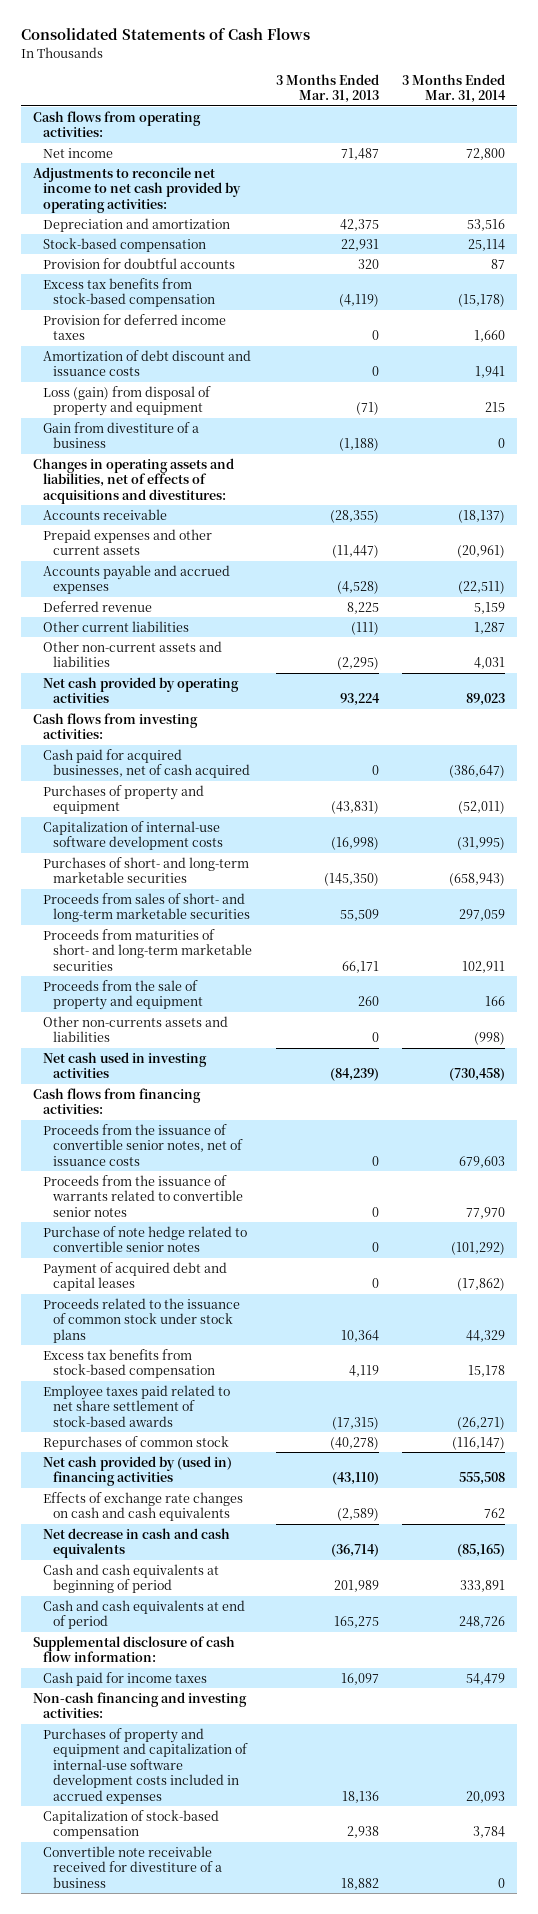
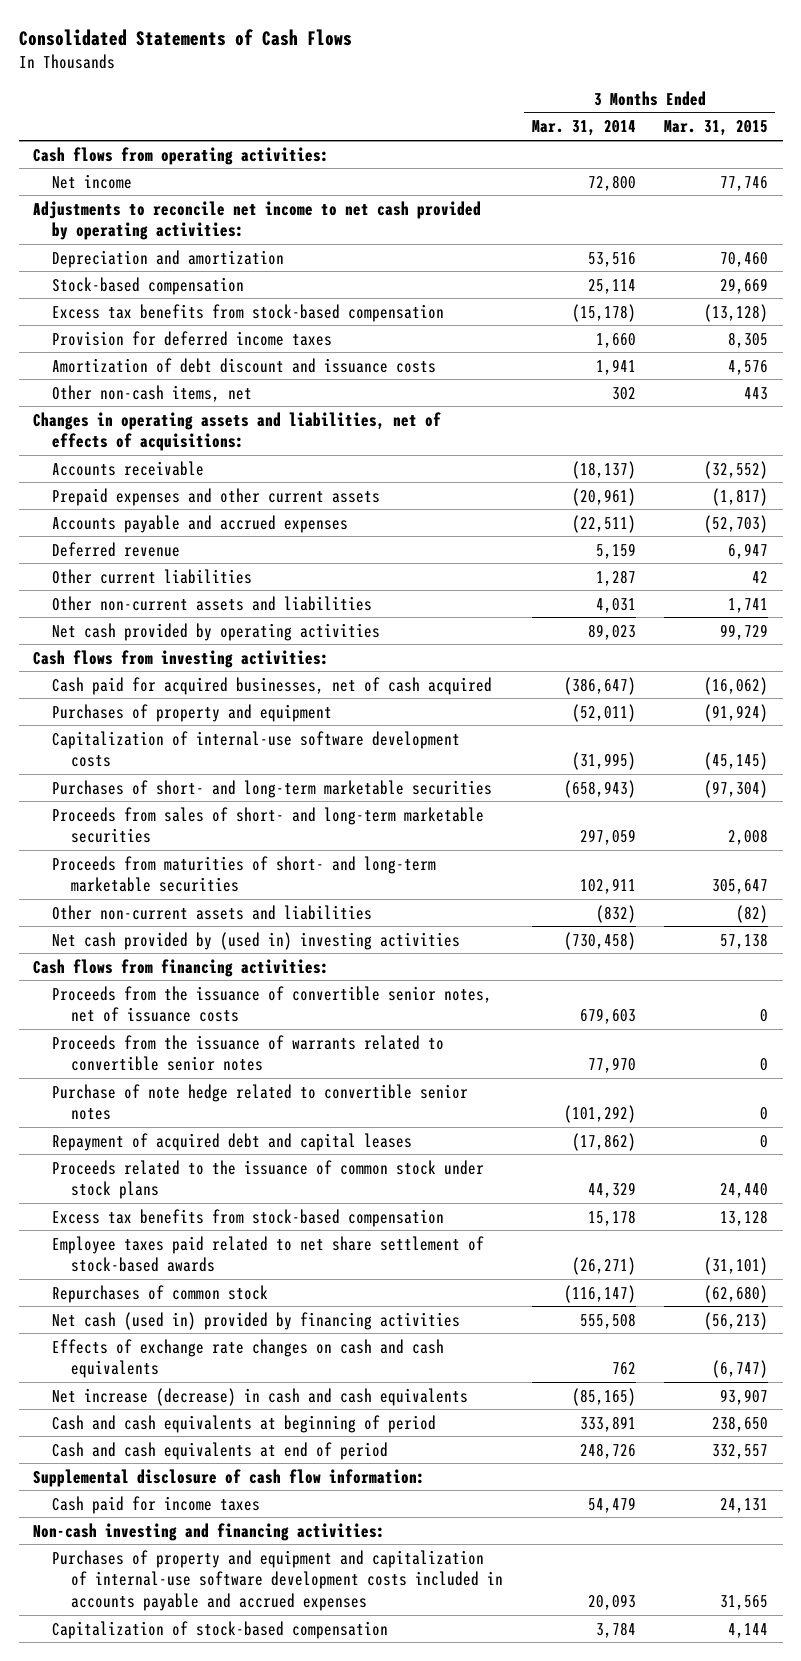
[275,73,379,104] 3 Months Ended Mar. 31, 2013 -> none
none -> [664,120,769,137] Mar. 31, 2015
[42,257,235,269] Provision for doubtful accounts -> none
[42,385,211,417] Loss (gain) from disposal of property and equipment -> none
[42,421,199,449] Gain from divestiture of a business -> none
none -> [51,384,252,402] Other non-cash items, net
[32,457,234,504] Changes in operating assets and liabilities, net of effects of acquisitions and divestitures: -> [33,411,442,452] Changes in operating assets and liabilities, net of effects of acquisitions:
[42,979,204,1011] Proceeds from the sale of property and equipment -> none
[42,1015,228,1043] Other non-currents assets and liabilities -> [51,904,372,920] Other non-current assets and liabilities
[474,1032,506,1046] (998) -> [595,904,636,923] (832)
[42,1051,207,1079] Net cash used in investing activities -> [51,931,460,950] Net cash provided by (used in) investing activities
[42,1261,227,1292] Payment of acquired debt and capital leases -> [51,1132,412,1151] Repayment of acquired debt and capital leases
[42,1455,232,1487] Net cash provided by (used in) financing activities -> [51,1311,460,1330] Net cash (used in) provided by financing activities
[42,1527,230,1559] Net decrease in cash and cash equivalents -> [51,1387,468,1406] Net increase (decrease) in cash and cash equivalents
[32,1691,247,1719] Non-cash financing and investing activities: -> [33,1522,386,1541] Non-cash investing and financing activities:
[42,1727,249,1805] Purchases of property and equipment and capitalization of internal-use software development costs included in accrued expenses -> [51,1549,503,1612] Purchases of property and equipment and capitalization of internal-use software development costs included in accounts payable and accrued expenses
[42,1845,223,1888] Convertible note receivable received for divestiture of a business -> none

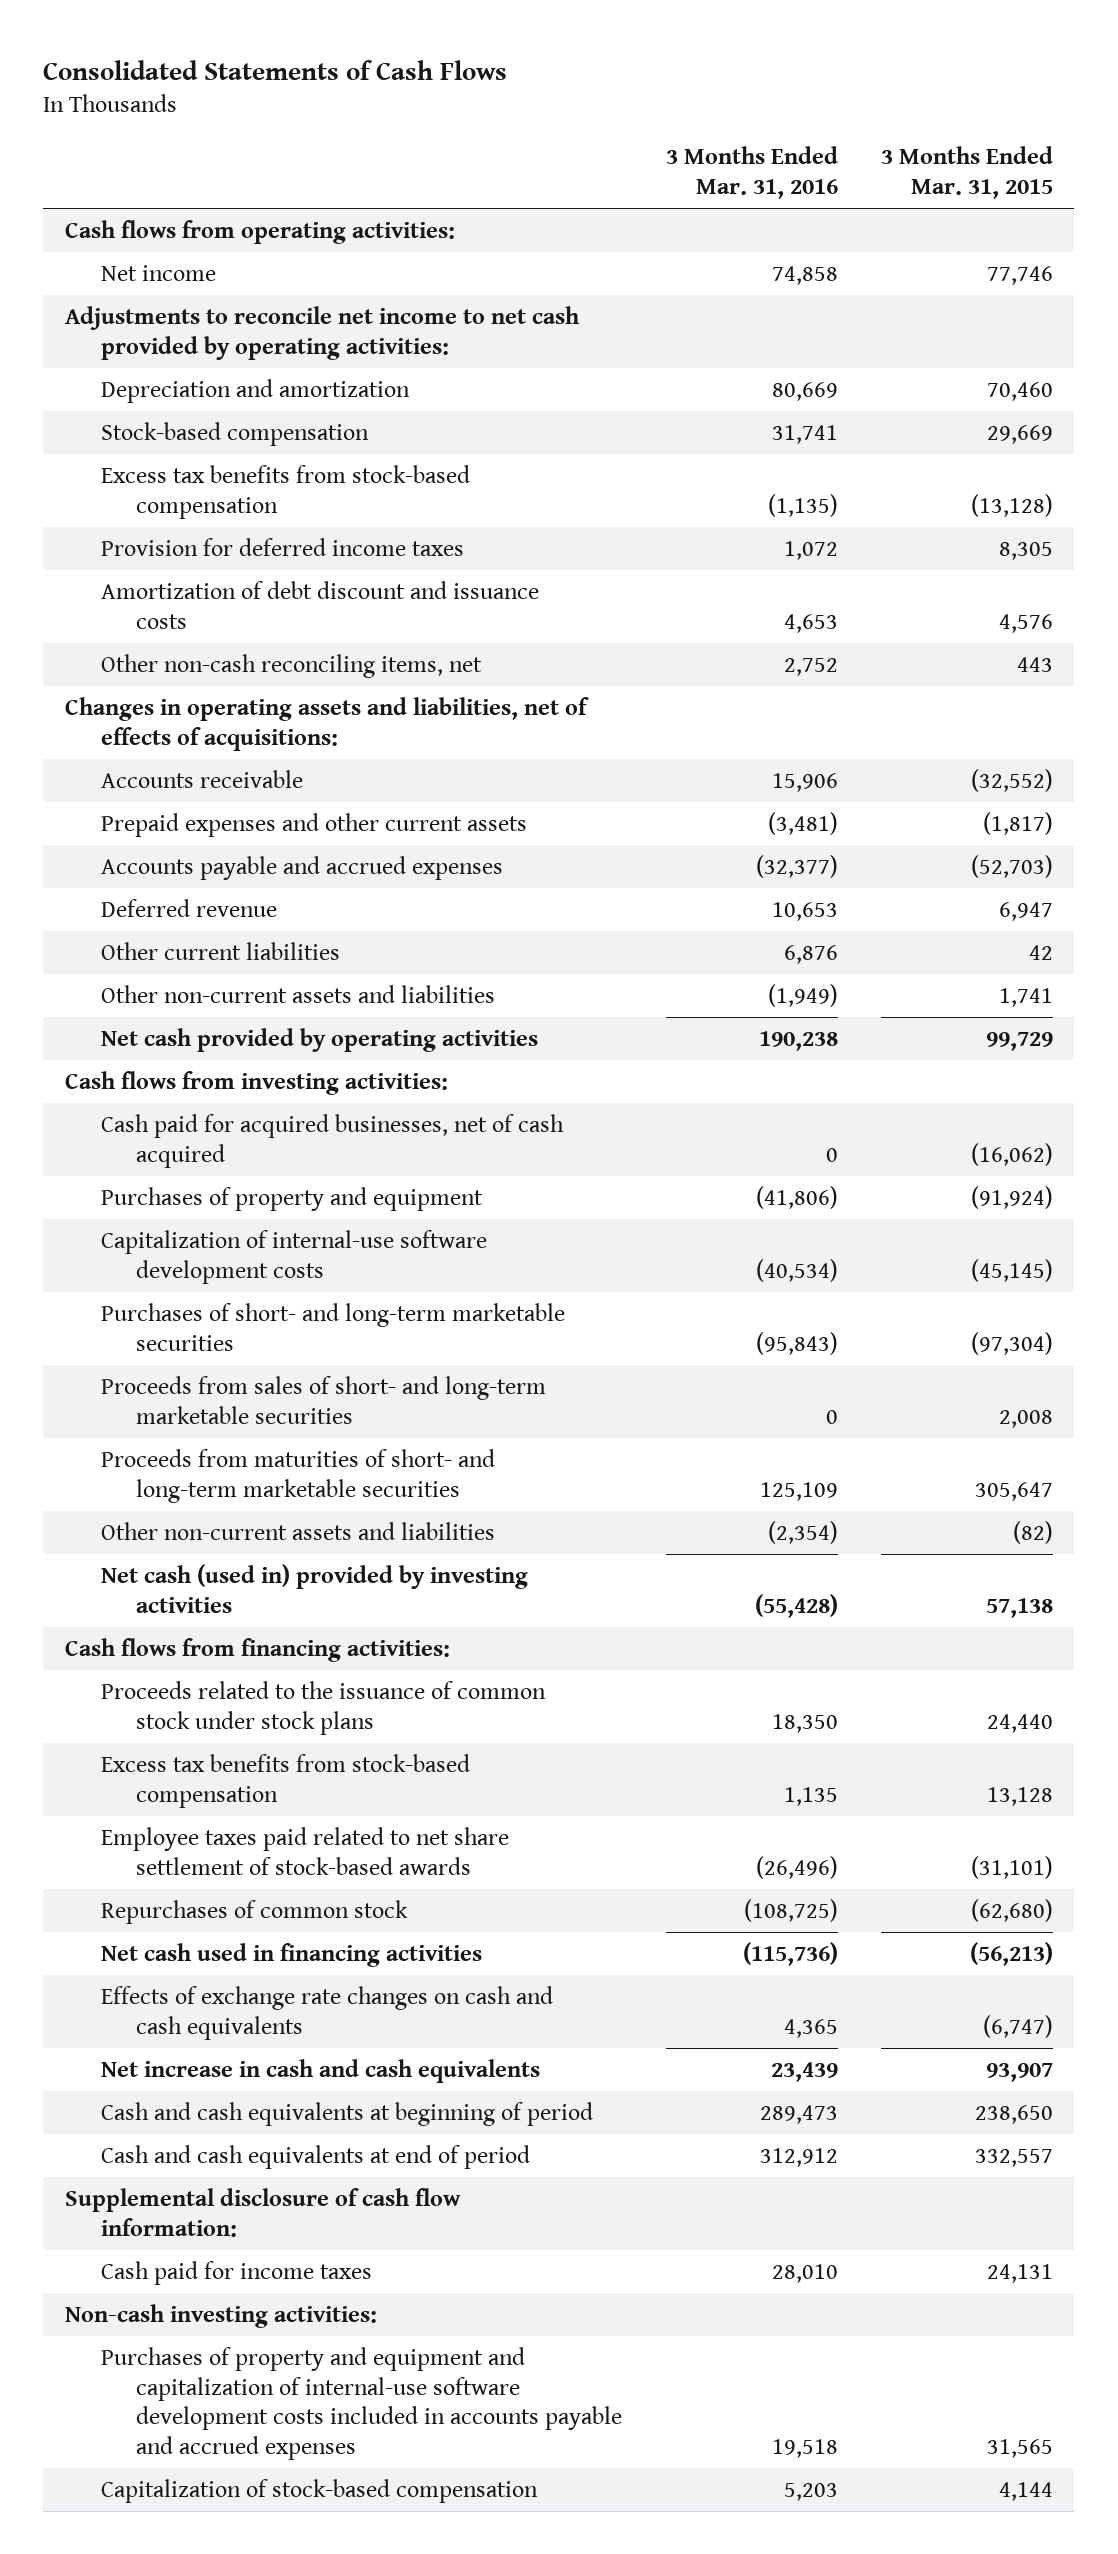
[531,120,636,137] Mar. 31, 2014 -> none
none -> [665,146,838,199] 3 Months Ended Mar. 31, 2016
[51,384,252,402] Other non-cash items, net -> [100,653,482,678] Other non-cash reconciling items, net
[51,931,460,950] Net cash provided by (used in) investing activities -> [100,1563,528,1613] Net cash (used in) provided by investing activities
[51,985,492,1023] Proceeds from the issuance of convertible senior notes, net of issuance costs -> none
[51,1034,444,1072] Proceeds from the issuance of warrants related to convertible senior notes -> none
[51,1083,468,1121] Purchase of note hedge related to convertible senior notes -> none
[51,1132,412,1151] Repayment of acquired debt and capital leases -> none
[51,1311,460,1330] Net cash (used in) provided by financing activities -> [100,1942,482,1967] Net cash used in financing activities
[51,1387,468,1406] Net increase (decrease) in cash and cash equivalents -> [100,2058,540,2083] Net increase in cash and cash equivalents
[33,1522,386,1541] Non-cash investing and financing activities: -> [64,2303,377,2328] Non-cash investing activities:

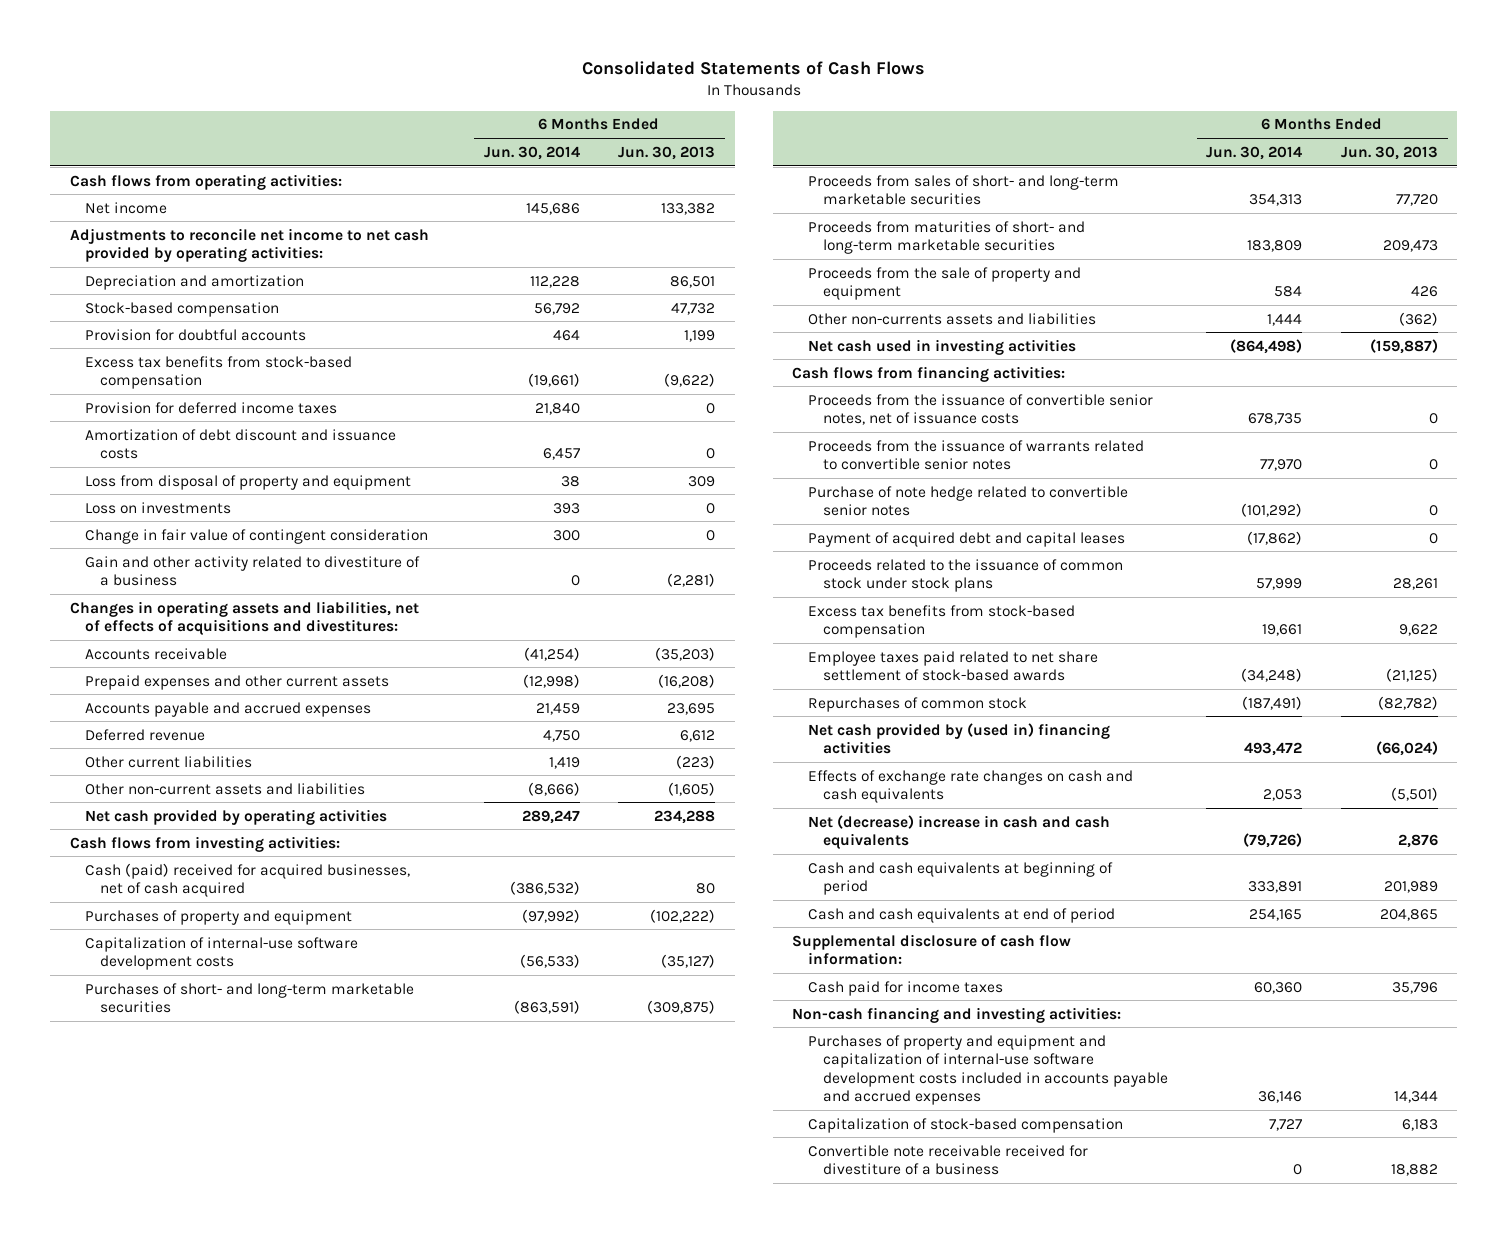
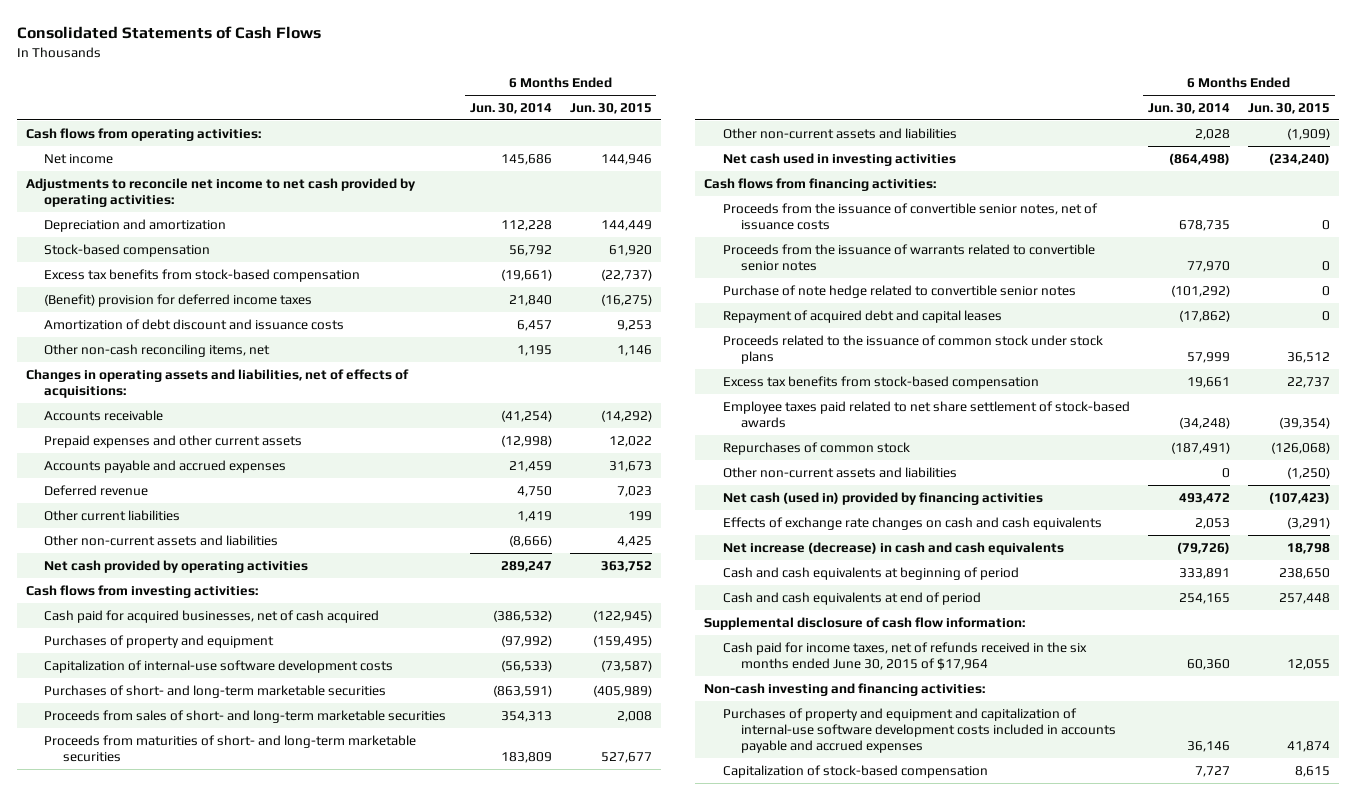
[618,145,716,160] Jun. 30, 2013 -> none
none -> [569,103,652,115] Jun. 30, 2015
[84,328,306,341] Provision for doubtful accounts -> none
[84,401,337,414] Provision for deferred income taxes -> [44,293,313,307] (Benefit) provision for deferred income taxes
[84,474,411,490] Loss from disposal of property and equipment -> none
[84,501,231,514] Loss on investments -> none
[84,528,428,544] Change in fair value of contingent consideration -> none
[84,555,420,587] Gain and other activity related to divestiture of a business -> none
none -> [44,343,271,357] Other non-cash reconciling items, net
[69,600,419,636] Changes in operating assets and liabilities, net of effects of acquisitions and divestitures: -> [26,368,410,398] Changes in operating assets and liabilities, net of effects of acquisitions:
[84,862,410,898] Cash (paid) received for acquired businesses, net of cash acquired -> [44,609,380,623] Cash paid for acquired businesses, net of cash acquired
[807,266,1081,301] Proceeds from the sale of property and equipment -> none
[807,312,1096,325] Other non-currents assets and liabilities -> [722,127,957,139] Other non-current assets and liabilities
[1267,313,1303,326] 1,444 -> [1194,128,1230,140] 2,028
[807,531,1125,547] Payment of acquired debt and capital leases -> [722,309,1002,323] Repayment of acquired debt and capital leases
none -> [722,466,957,478] Other non-current assets and liabilities
[807,722,1110,755] Net cash provided by (used in) financing activities -> [722,491,1043,505] Net cash (used in) provided by financing activities
[807,814,1110,850] Net (decrease) increase in cash and cash equivalents -> [722,541,1064,555] Net increase (decrease) in cash and cash equivalents
[807,980,1003,996] Cash paid for income taxes -> [722,641,1087,670] Cash paid for income taxes, net of refunds received in the six months ended June 30, 2015 of $17,964
[792,1006,1122,1023] Non-cash financing and investing activities: -> [704,682,986,696] Non-cash investing and financing activities:
[807,1144,1088,1176] Convertible note receivable received for divestiture of a business -> none

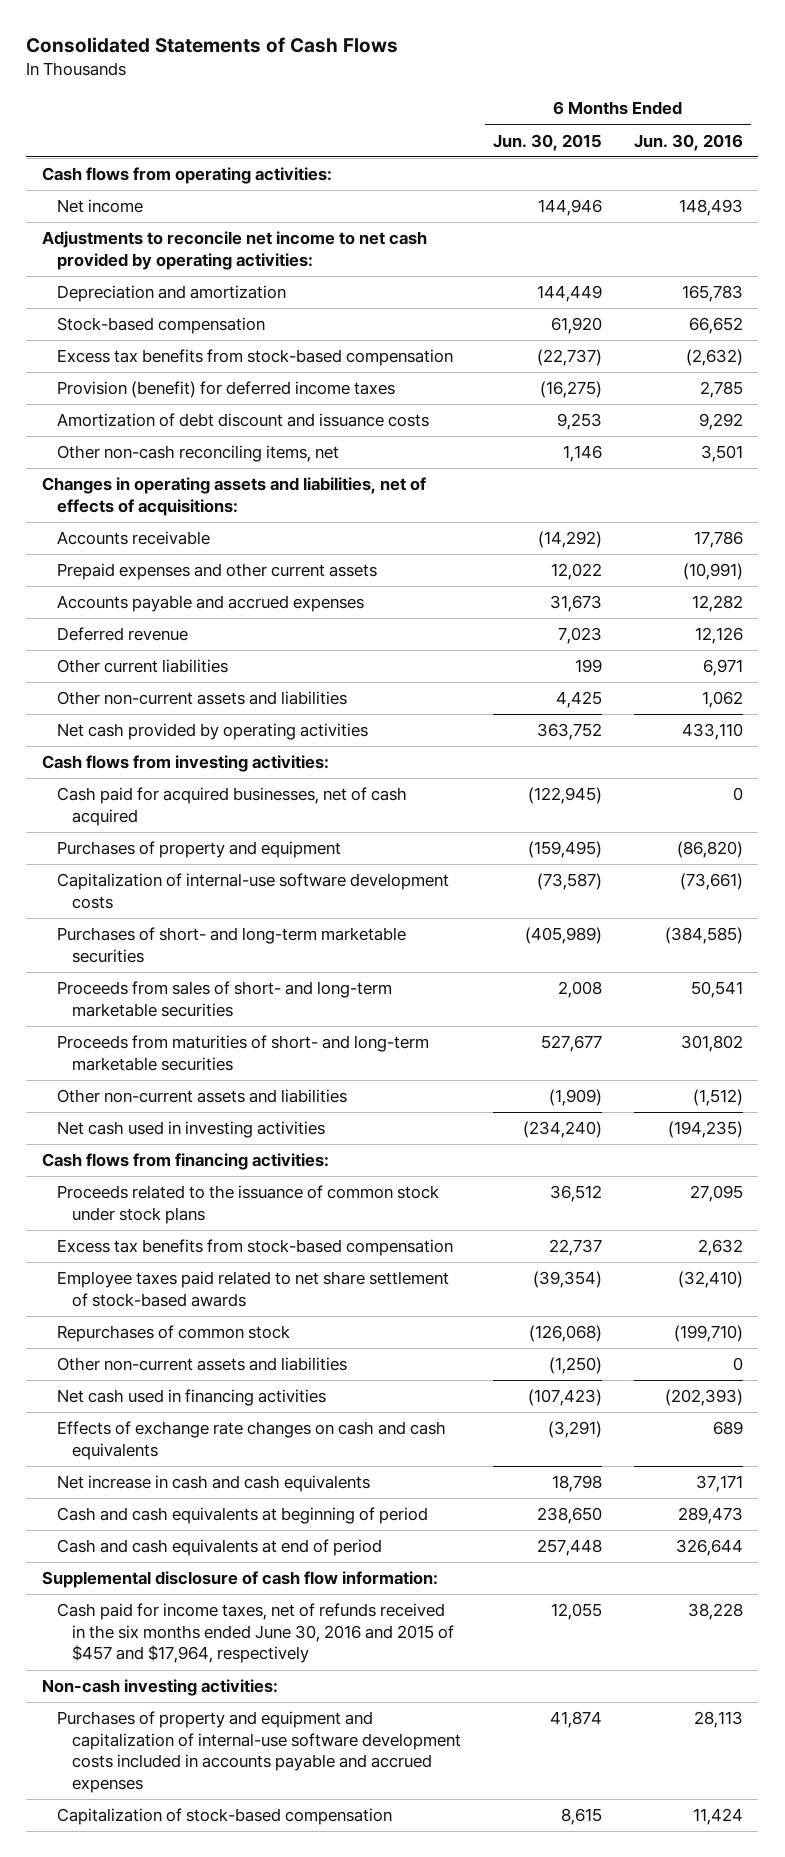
[469,103,552,115] Jun. 30, 2014 -> none
none -> [633,133,743,151] Jun. 30, 2016
[44,293,313,307] (Benefit) provision for deferred income taxes -> [57,381,396,399] Provision (benefit) for deferred income taxes
[722,202,1098,230] Proceeds from the issuance of convertible senior notes, net of issuance costs -> none
[722,243,1095,271] Proceeds from the issuance of warrants related to convertible senior notes -> none
[722,284,1076,298] Purchase of note hedge related to convertible senior notes -> none
[722,309,1002,323] Repayment of acquired debt and capital leases -> none
[722,491,1043,505] Net cash (used in) provided by financing activities -> [57,1389,327,1407] Net cash used in financing activities
[722,541,1064,555] Net increase (decrease) in cash and cash equivalents -> [57,1475,371,1493] Net increase in cash and cash equivalents
[722,641,1087,670] Cash paid for income taxes, net of refunds received in the six months ended June 30, 2015 of $17,964 -> [57,1603,455,1664] Cash paid for income taxes, net of refunds received in the six months ended June 30, 2016 and 2015 of $457 and $17,964, respectively
[704,682,986,696] Non-cash investing and financing activities: -> [42,1679,279,1697] Non-cash investing activities:

